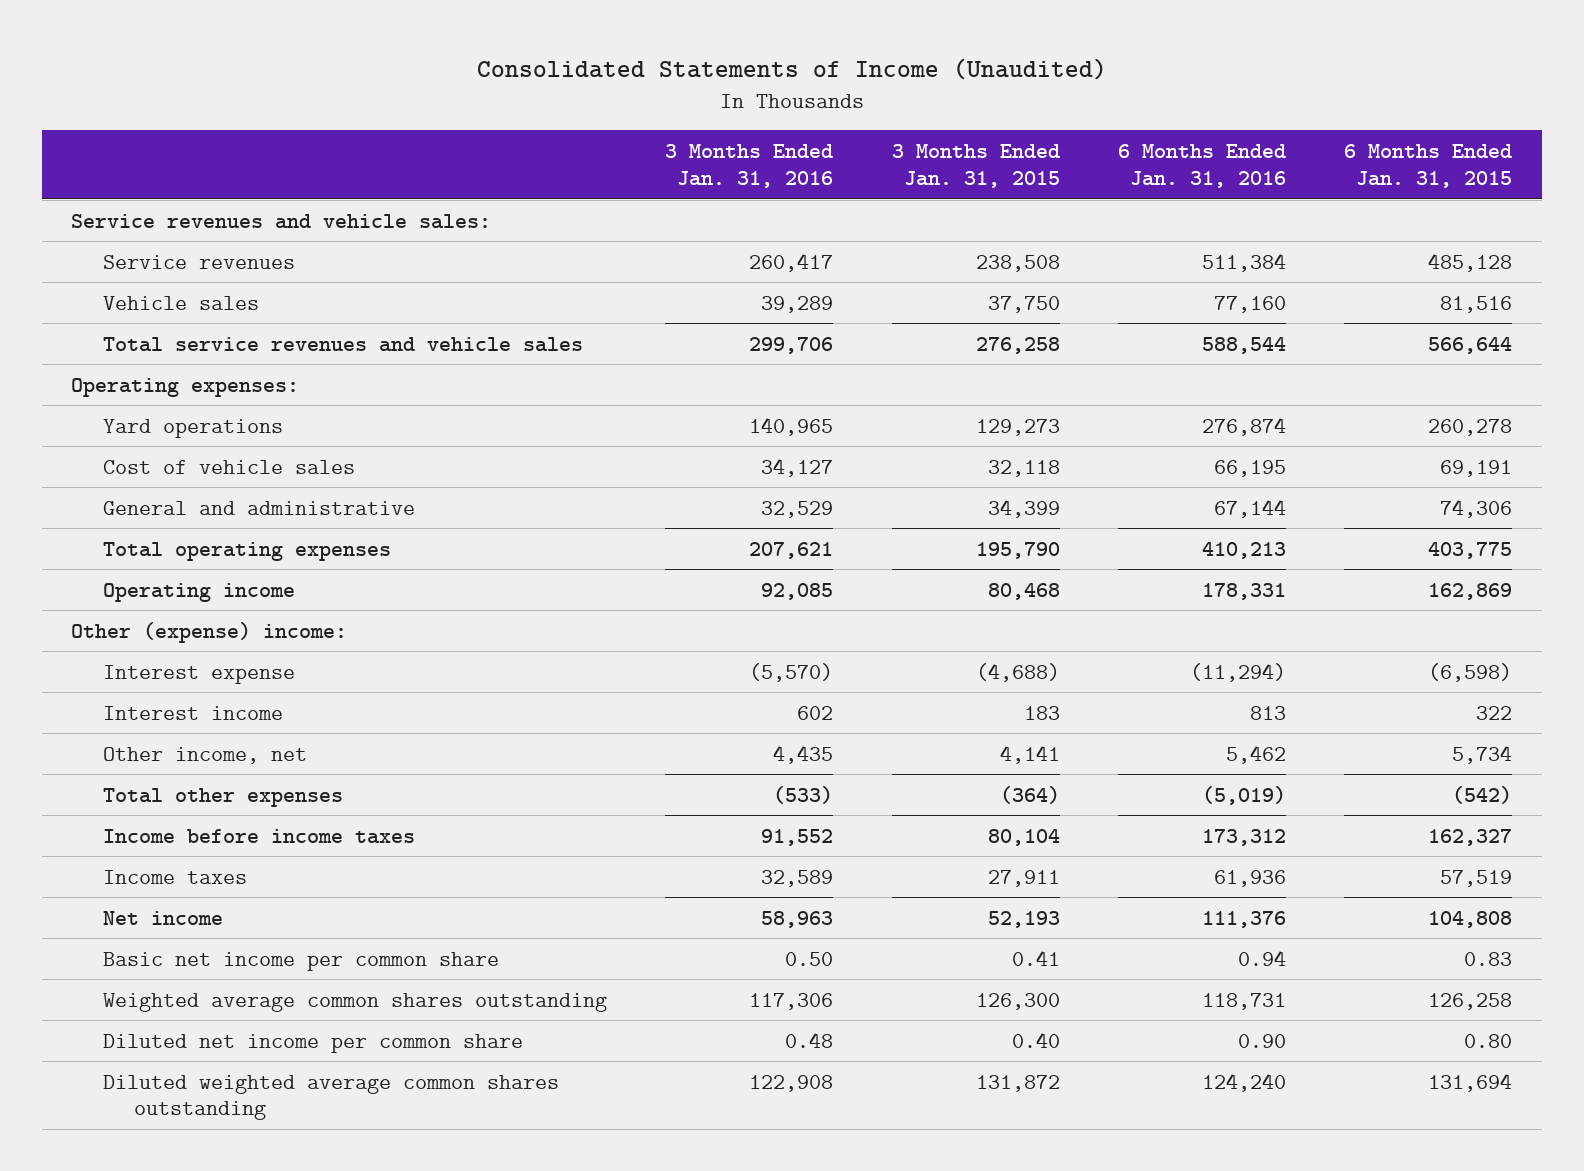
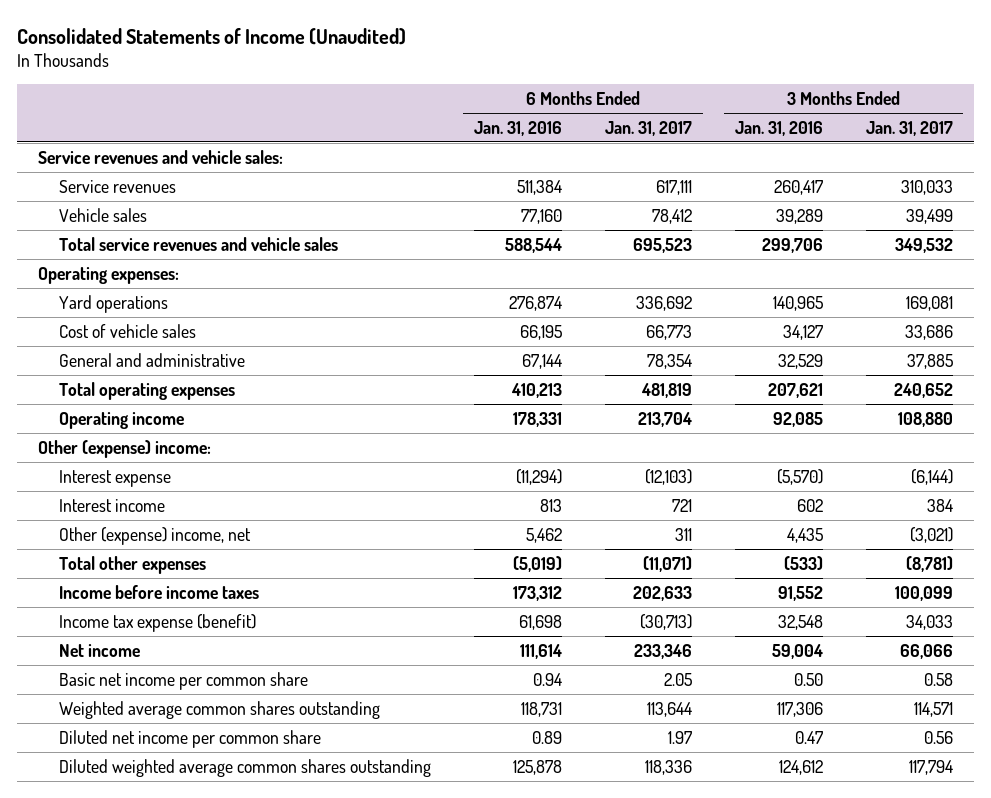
[891,144,1060,188] 3 Months Ended Jan. 31, 2015 -> none
[1344,144,1513,188] 6 Months Ended Jan. 31, 2015 -> none
none -> [604,120,692,136] Jan. 31, 2017
none -> [865,120,953,136] Jan. 31, 2017
[102,746,307,764] Other income, net -> [58,526,251,545] Other (expense) income, net
[102,869,247,884] Income taxes -> [58,613,256,632] Income tax expense (benefit)
[761,869,834,887] 32,589 -> [777,614,823,630] 32,548
[1213,869,1286,887] 61,936 -> [518,614,562,630] 61,698
[761,910,834,928] 58,963 -> [771,643,823,659] 59,004
[1201,910,1286,928] 111,376 -> [519,643,562,659] 111,614
[785,1031,834,1048] 0.48 -> [794,730,823,744] 0.47
[1237,1033,1286,1048] 0.90 -> [531,730,562,744] 0.89
[749,1074,834,1092] 122,908 -> [778,759,823,775] 124,612
[1201,1072,1286,1092] 124,240 -> [512,759,562,775] 125,878

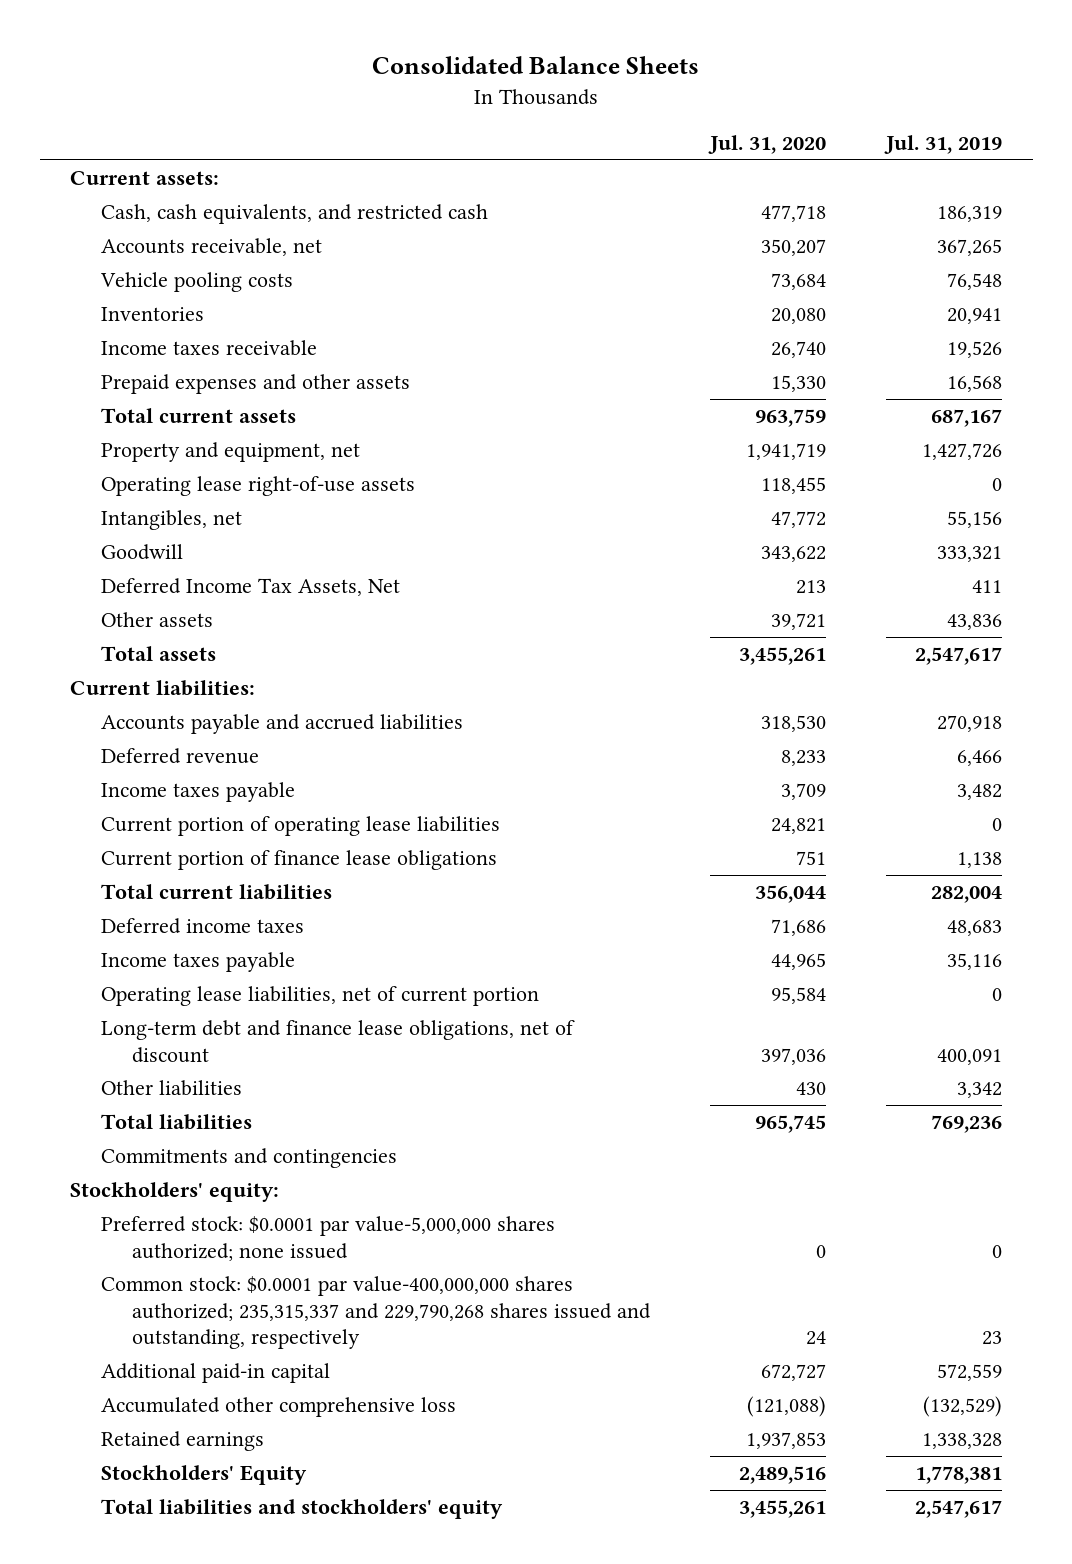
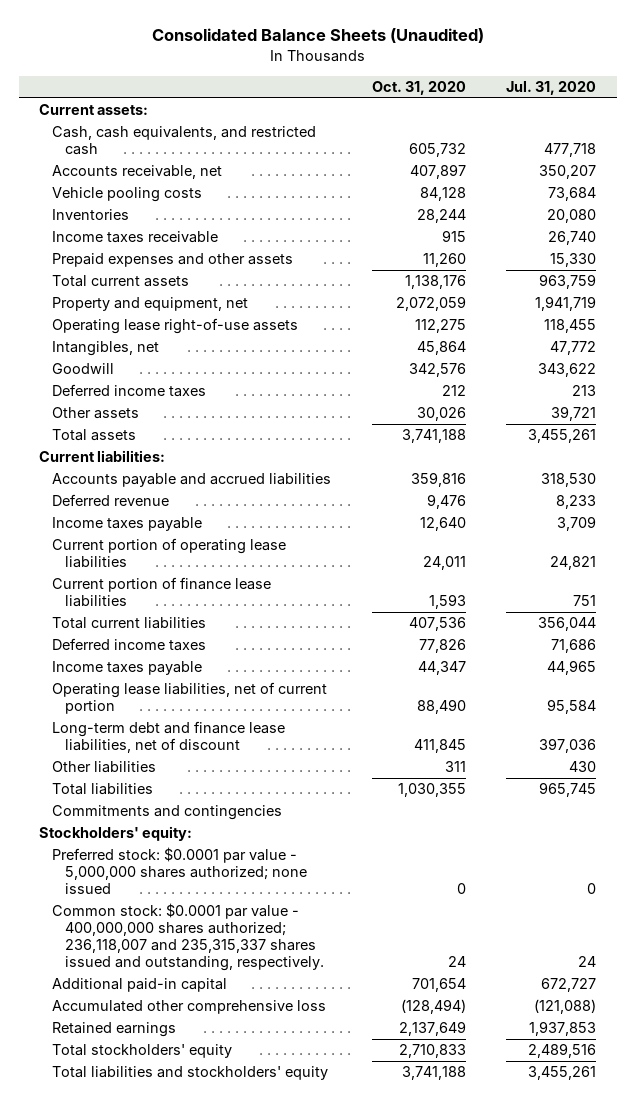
[372,55,700,74] Consolidated Balance Sheets -> [151,28,484,44] Consolidated Balance Sheets (Unaudited)
[884,135,1003,155] Jul. 31, 2019 -> none
none -> [371,80,466,95] Oct. 31, 2020
[100,578,400,597] Deferred Income Tax Assets, Net -> [52,384,207,398] Deferred income taxes
[100,850,497,871] Current portion of finance lease obligations -> [52,577,272,608] Current portion of finance lease liabilities
[100,1020,575,1063] Long-term debt and finance lease obligations, net of discount -> [52,721,286,754] Long-term debt and finance lease liabilities, net of discount
[100,1216,555,1261] Preferred stock: $0.0001 par value-5,000,000 shares authorized; none issued -> [52,847,307,895] Preferred stock: $0.0001 par value - 5,000,000 shares authorized; none issued
[100,1276,651,1350] Common stock: $0.0001 par value-400,000,000 shares authorized; 235,315,337 and 229,790,268 shares issued and outstanding, respectively -> [52,903,324,972] Common stock: $0.0001 par value - 400,000,000 shares authorized; 236,118,007 and 235,315,337 shares issued and outstanding, respectively.
[100,1465,307,1486] Stockholders' Equity -> [52,1044,233,1059] Total stockholders' equity

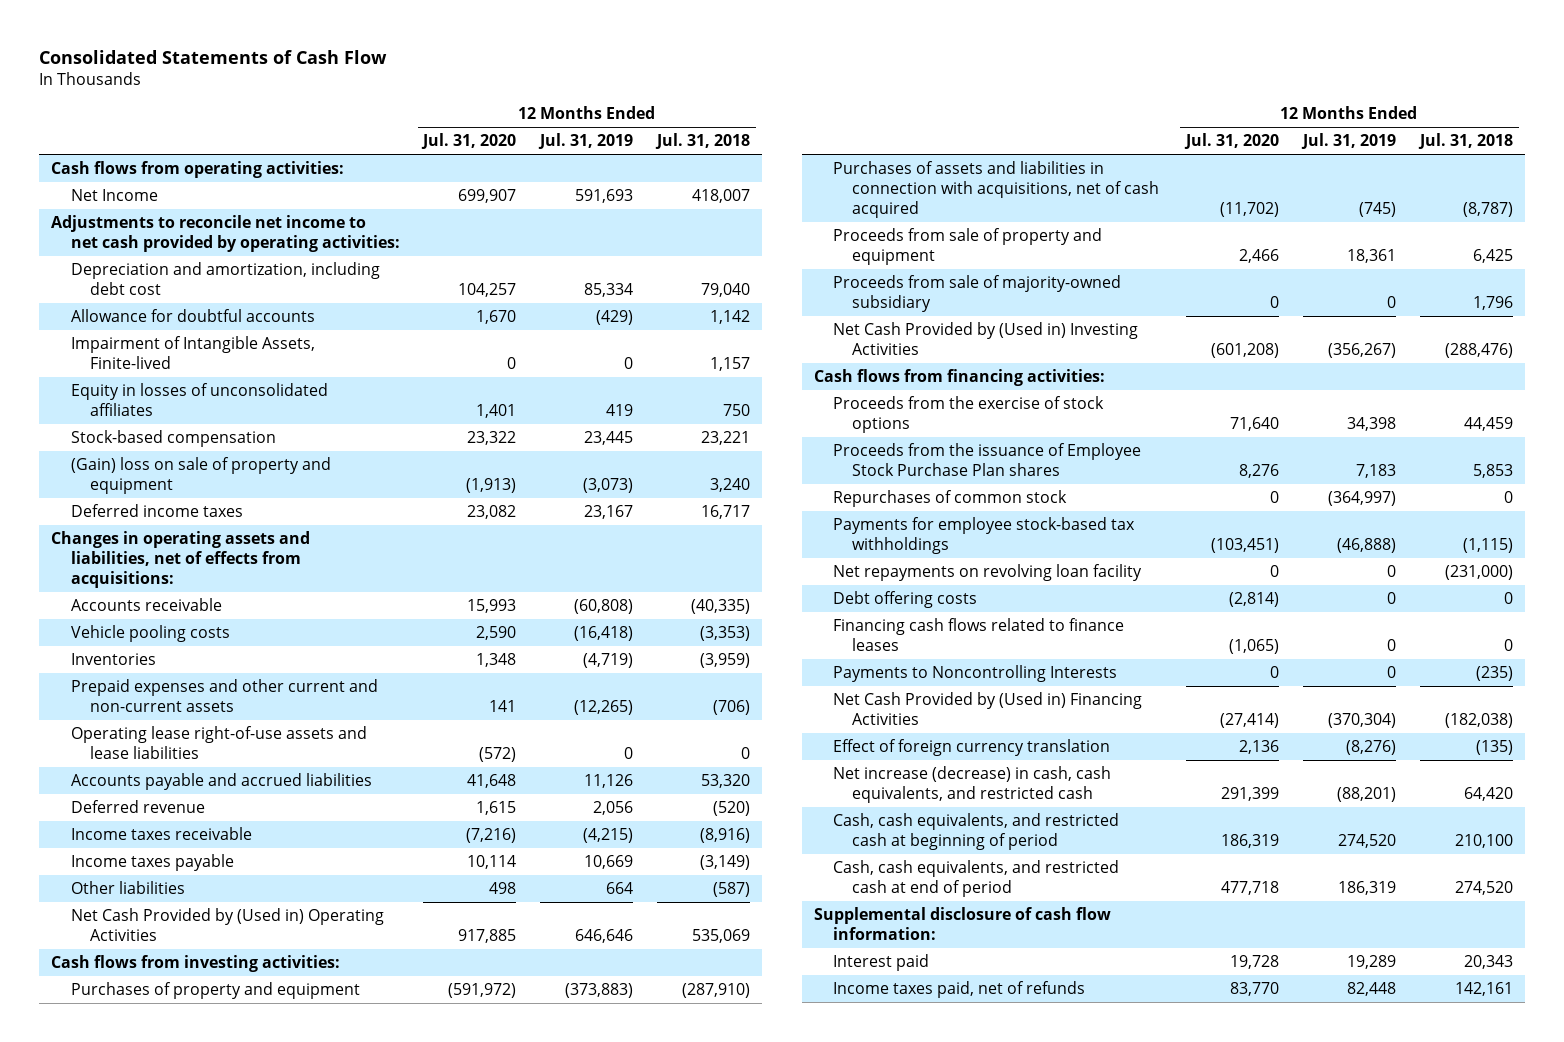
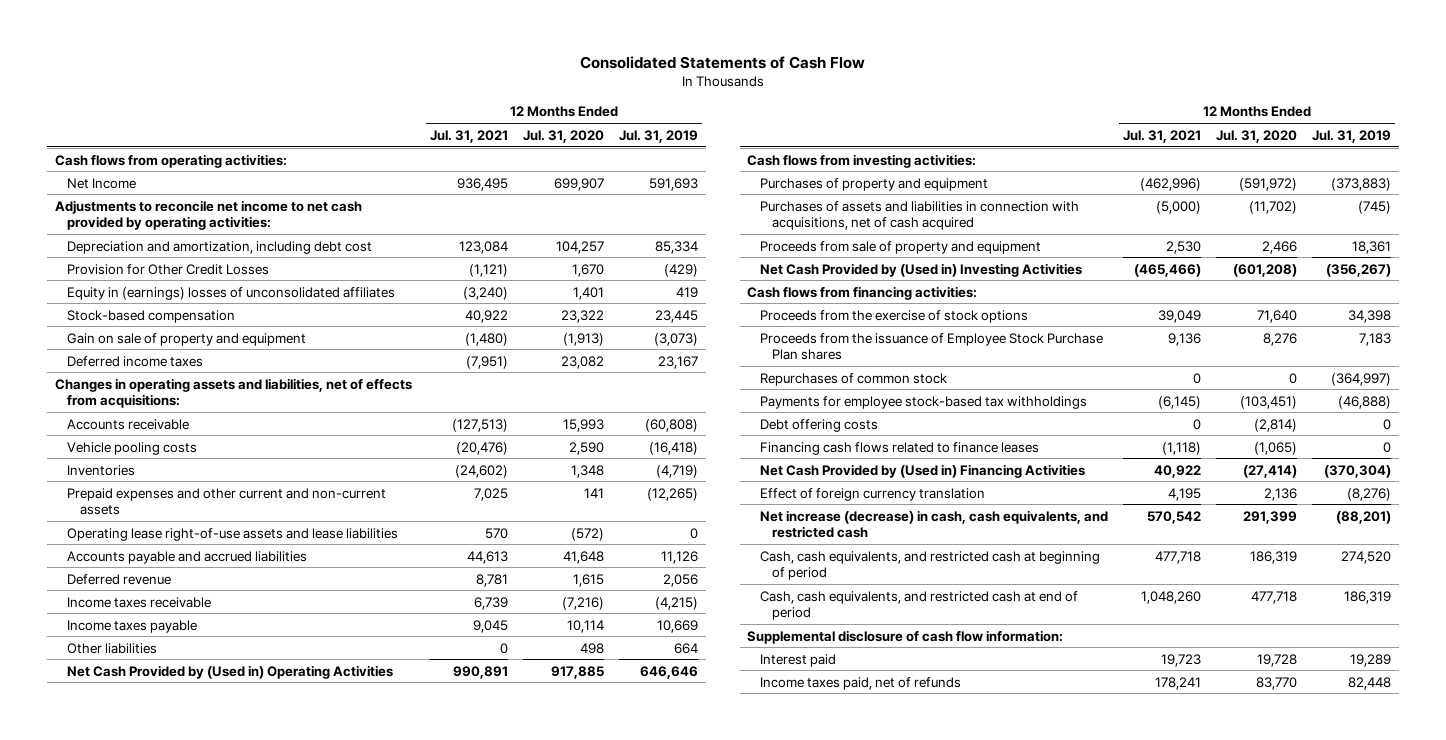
[655,133,751,150] Jul. 31, 2018 -> none
none -> [430,129,509,143] Jul. 31, 2021
[70,336,315,369] Impairment of Intangible Assets, Finite-lived -> none
[70,309,315,323] Allowance for doubtful accounts -> [67,263,270,275] Provision for Other Credit Losses
[70,383,328,416] Equity in losses of unconsolidated affiliates -> [67,286,396,300] Equity in (earnings) losses of unconsolidated affiliates
[70,457,331,494] (Gain) loss on sale of property and equipment -> [67,332,307,346] Gain on sale of property and equipment
[832,275,1121,312] Proceeds from sale of majority-owned subsidiary -> none
[832,564,1142,582] Net repayments on revolving loan facility -> none
[832,665,1117,683] Payments to Noncontrolling Interests -> none

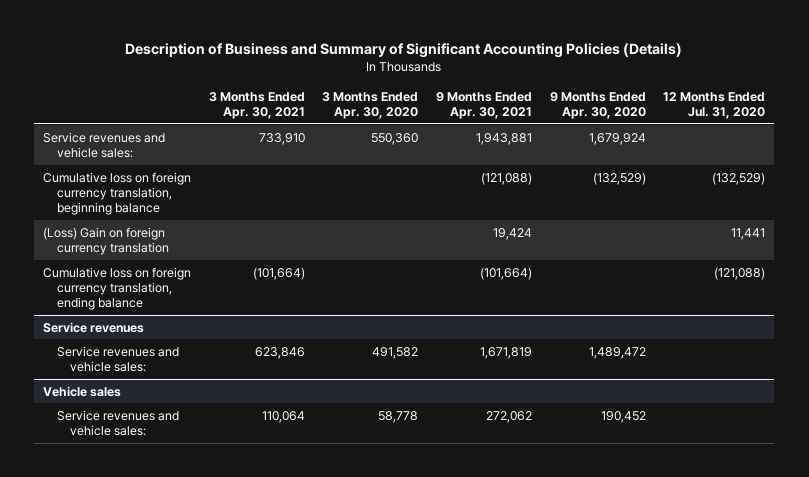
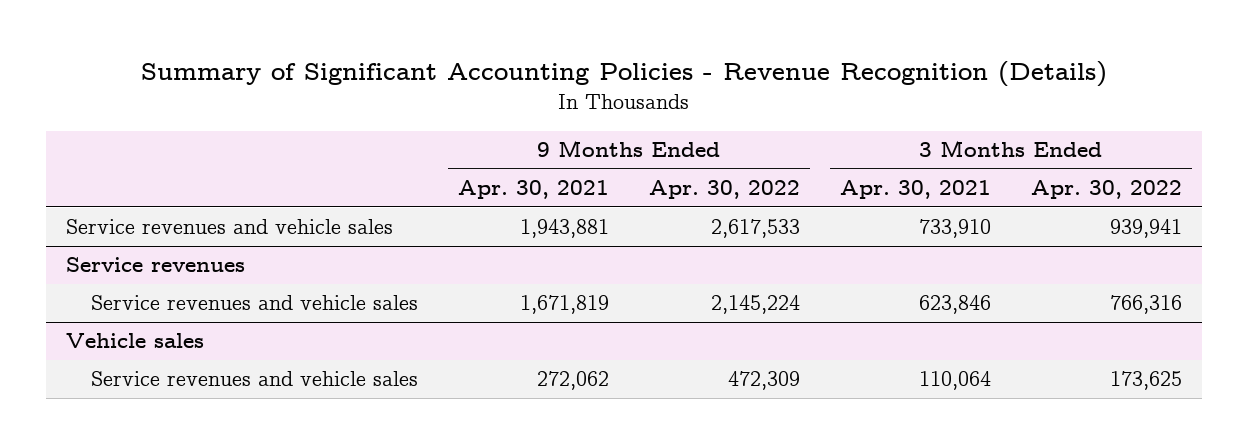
[125,42,683,58] Description of Business and Summary of Significant Accounting Policies (Details) -> [141,60,1108,87] Summary of Significant Accounting Policies - Revenue Recognition (Details)
[322,91,419,119] 3 Months Ended Apr. 30, 2020 -> none
[549,91,646,119] 9 Months Ended Apr. 30, 2020 -> none
[663,91,766,119] 12 Months Ended Jul. 31, 2020 -> none
none -> [649,180,801,200] Apr. 30, 2022
none -> [1031,180,1183,200] Apr. 30, 2022
[43,171,192,216] Cumulative loss on foreign currency translation, beginning balance -> none
[43,226,169,256] (Loss) Gain on foreign currency translation -> none
[43,266,192,311] Cumulative loss on foreign currency translation, ending balance -> none
[43,131,166,159] Service revenues and vehicle sales: -> [66,219,394,235] Service revenues and vehicle sales
[56,345,179,373] Service revenues and vehicle sales: -> [91,295,419,311] Service revenues and vehicle sales
[56,409,179,437] Service revenues and vehicle sales: -> [91,371,419,387] Service revenues and vehicle sales

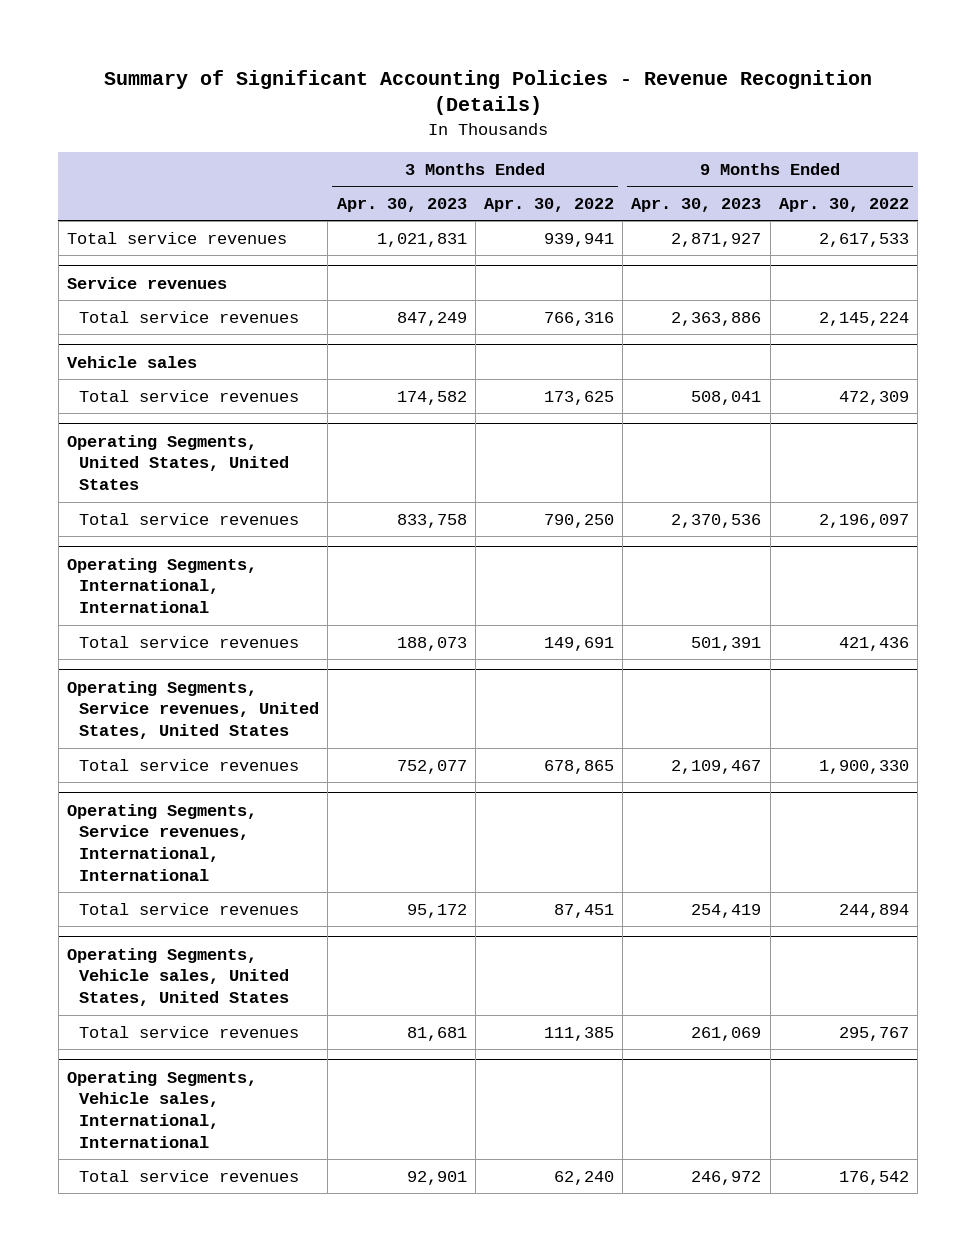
[458,180,610,200] Apr. 30, 2021 -> none
[840,180,992,200] Apr. 30, 2021 -> none
none -> [336,197,467,212] Apr. 30, 2023
none -> [631,197,762,212] Apr. 30, 2023
[66,219,394,235] Service revenues and vehicle sales -> [66,231,287,244] Total service revenues
[91,295,419,311] Service revenues and vehicle sales -> [79,310,300,323] Total service revenues
[91,371,419,387] Service revenues and vehicle sales -> [79,389,300,402] Total service revenues
none -> [66,434,290,491] Operating Segments, United States, United States
none -> [79,512,300,525] Total service revenues
none -> [66,557,257,614] Operating Segments, International, International
none -> [79,635,300,648] Total service revenues
none -> [66,680,320,740] Operating Segments, Service revenues, United States, United States
none -> [79,758,300,771] Total service revenues
none -> [66,803,257,881] Operating Segments, Service revenues, International, International
none -> [79,902,300,915] Total service revenues
none -> [66,947,290,1007] Operating Segments, Vehicle sales, United States, United States
none -> [79,1025,300,1038] Total service revenues
none -> [66,1070,257,1148] Operating Segments, Vehicle sales, International, International
none -> [79,1169,300,1182] Total service revenues

